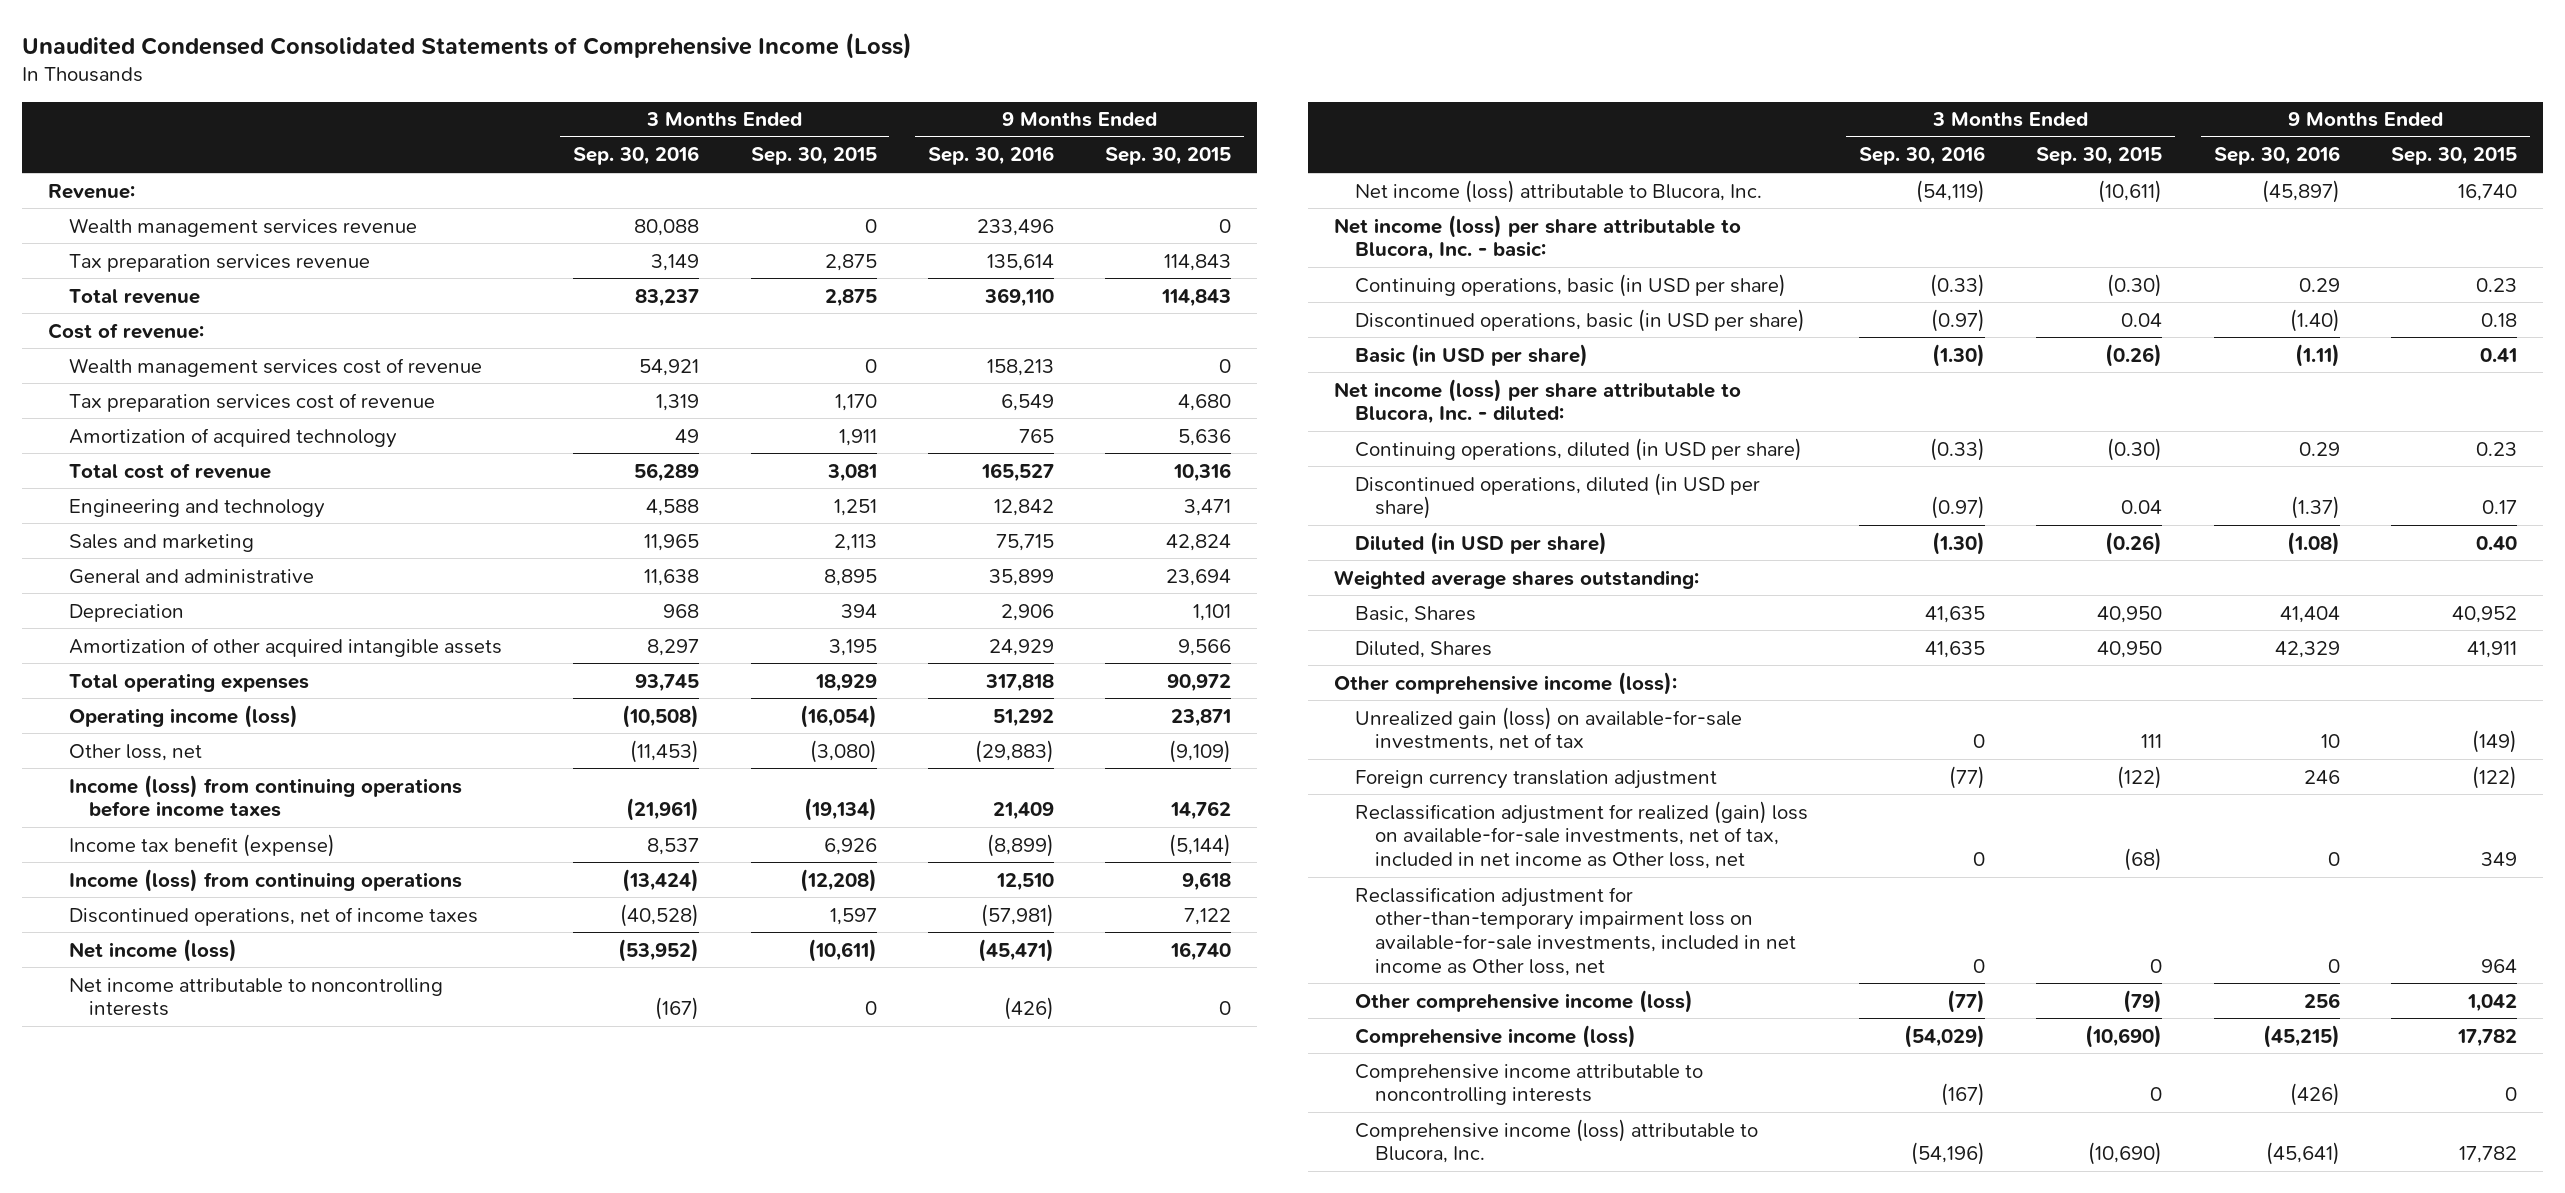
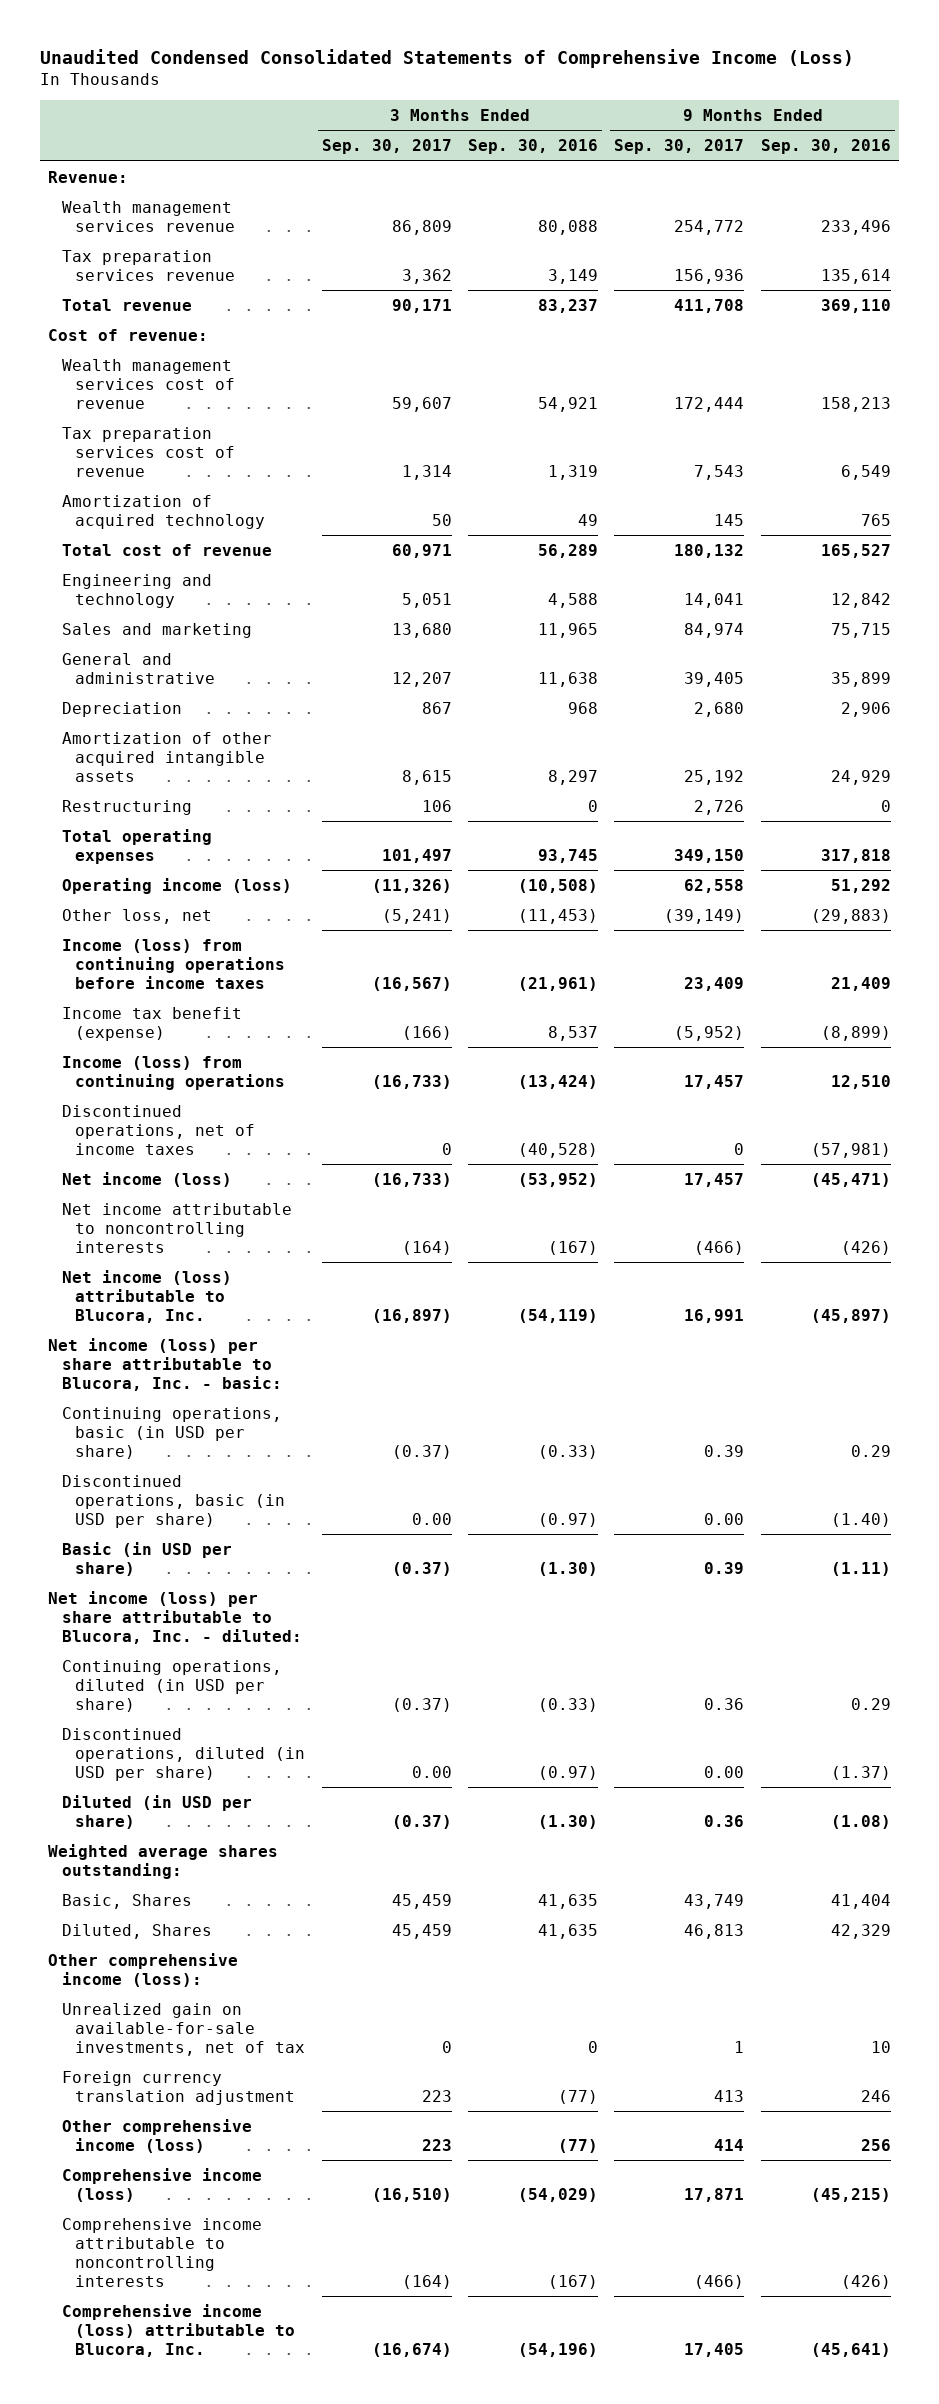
[750,147,877,166] Sep. 30, 2015 -> none
[1105,147,1232,166] Sep. 30, 2015 -> none
none -> [321,139,452,155] Sep. 30, 2017
none -> [614,139,745,155] Sep. 30, 2017
none -> [61,799,192,815] Restructuring
[1354,706,1742,752] Unrealized gain (loss) on available-for-sale investments, net of tax -> [61,2002,306,2056] Unrealized gain on available-for-sale investments, net of tax
[1354,800,1808,870] Reclassification adjustment for realized (gain) loss on available-for-sale investments, net of tax, included in net income as Other loss, net -> none
[1354,886,1797,976] Reclassification adjustment for other-than-temporary impairment loss on available-for-sale investments, included in net income as Other loss, net -> none

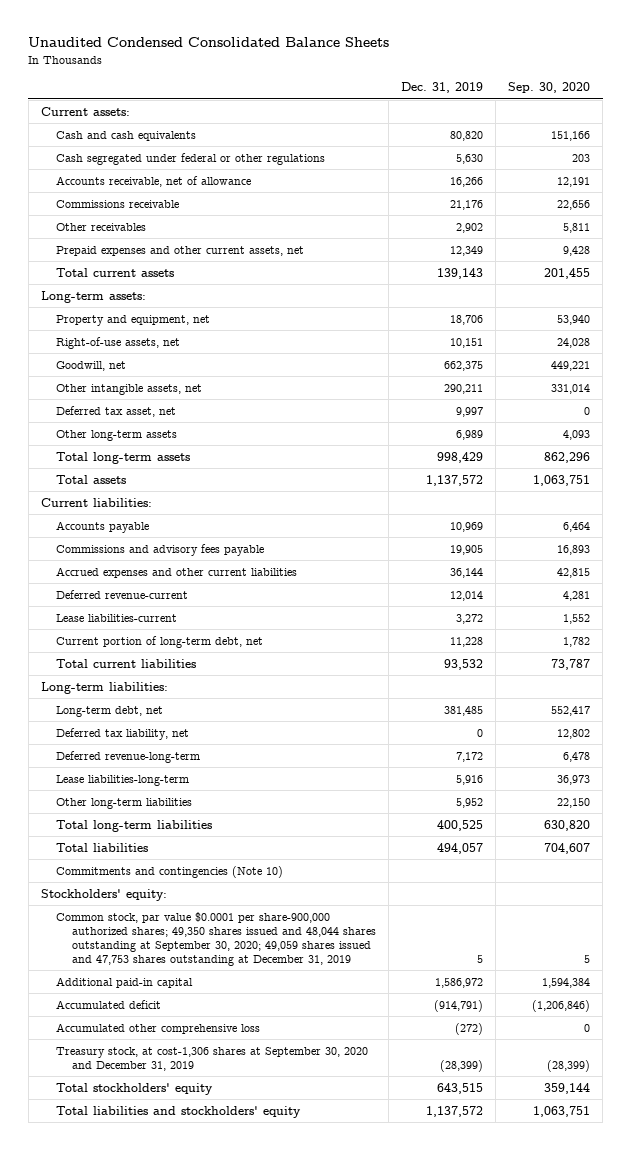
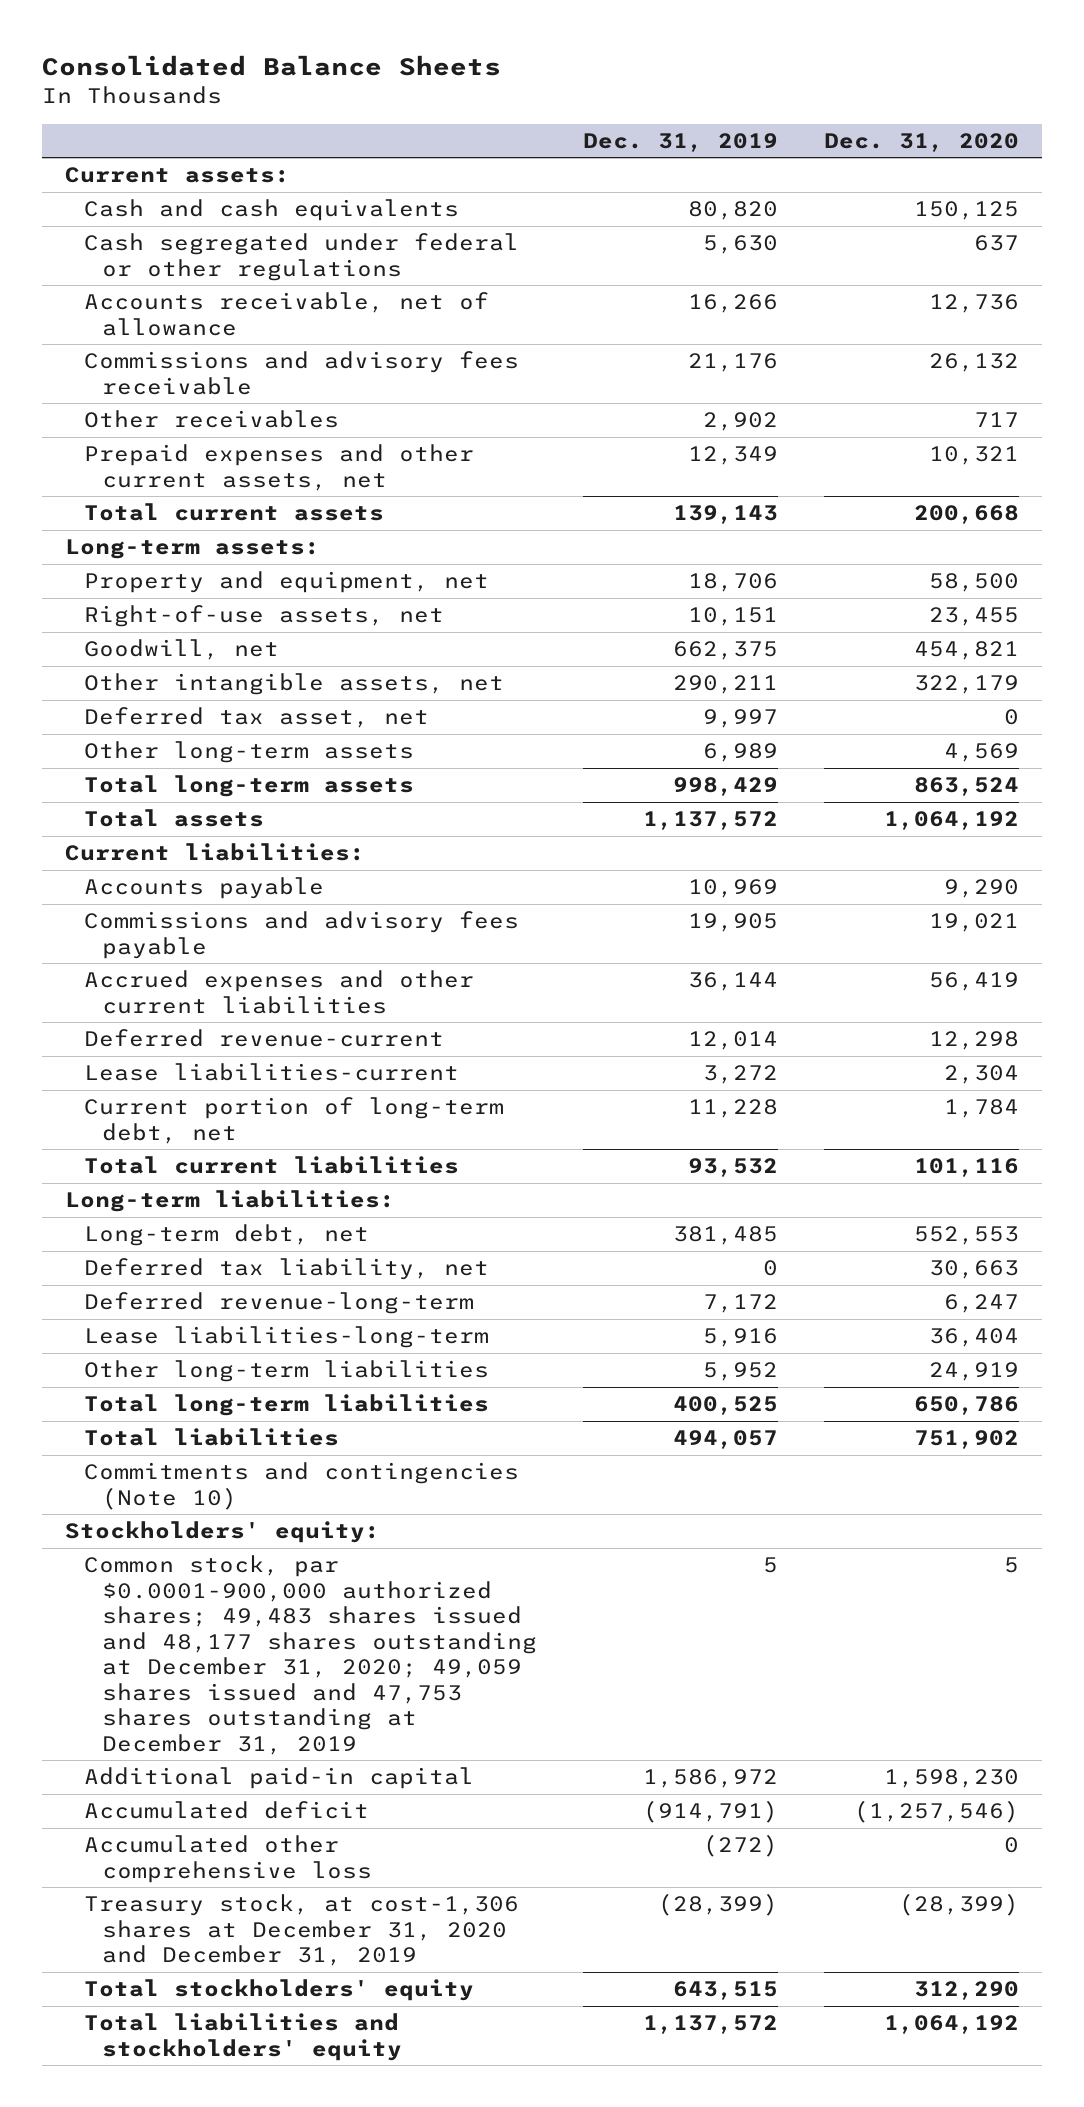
[28,37,390,48] Unaudited Condensed Consolidated Balance Sheets -> [41,54,501,76] Consolidated Balance Sheets
[508,82,591,94] Sep. 30, 2020 -> none
none -> [824,133,1020,153] Dec. 31, 2020
[56,199,180,208] Commissions receivable -> [83,351,519,395] Commissions and advisory fees receivable
[56,911,376,967] Common stock, par value $0.0001 per share-900,000 authorized shares; 49,350 shares issued and 48,044 shares outstanding at September 30, 2020; 49,059 shares issued and 47,753 shares outstanding at December 31, 2019 -> [83,1555,538,1755] Common stock, par $0.0001-900,000 authorized shares; 49,483 shares issued and 48,177 shares outstanding at December 31, 2020; 49,059 shares issued and 47,753 shares outstanding at December 31, 2019
[56,1046,369,1071] Treasury stock, at cost-1,306 shares at September 30, 2020 and December 31, 2019 -> [83,1894,519,1967] Treasury stock, at cost-1,306 shares at December 31, 2020 and December 31, 2019

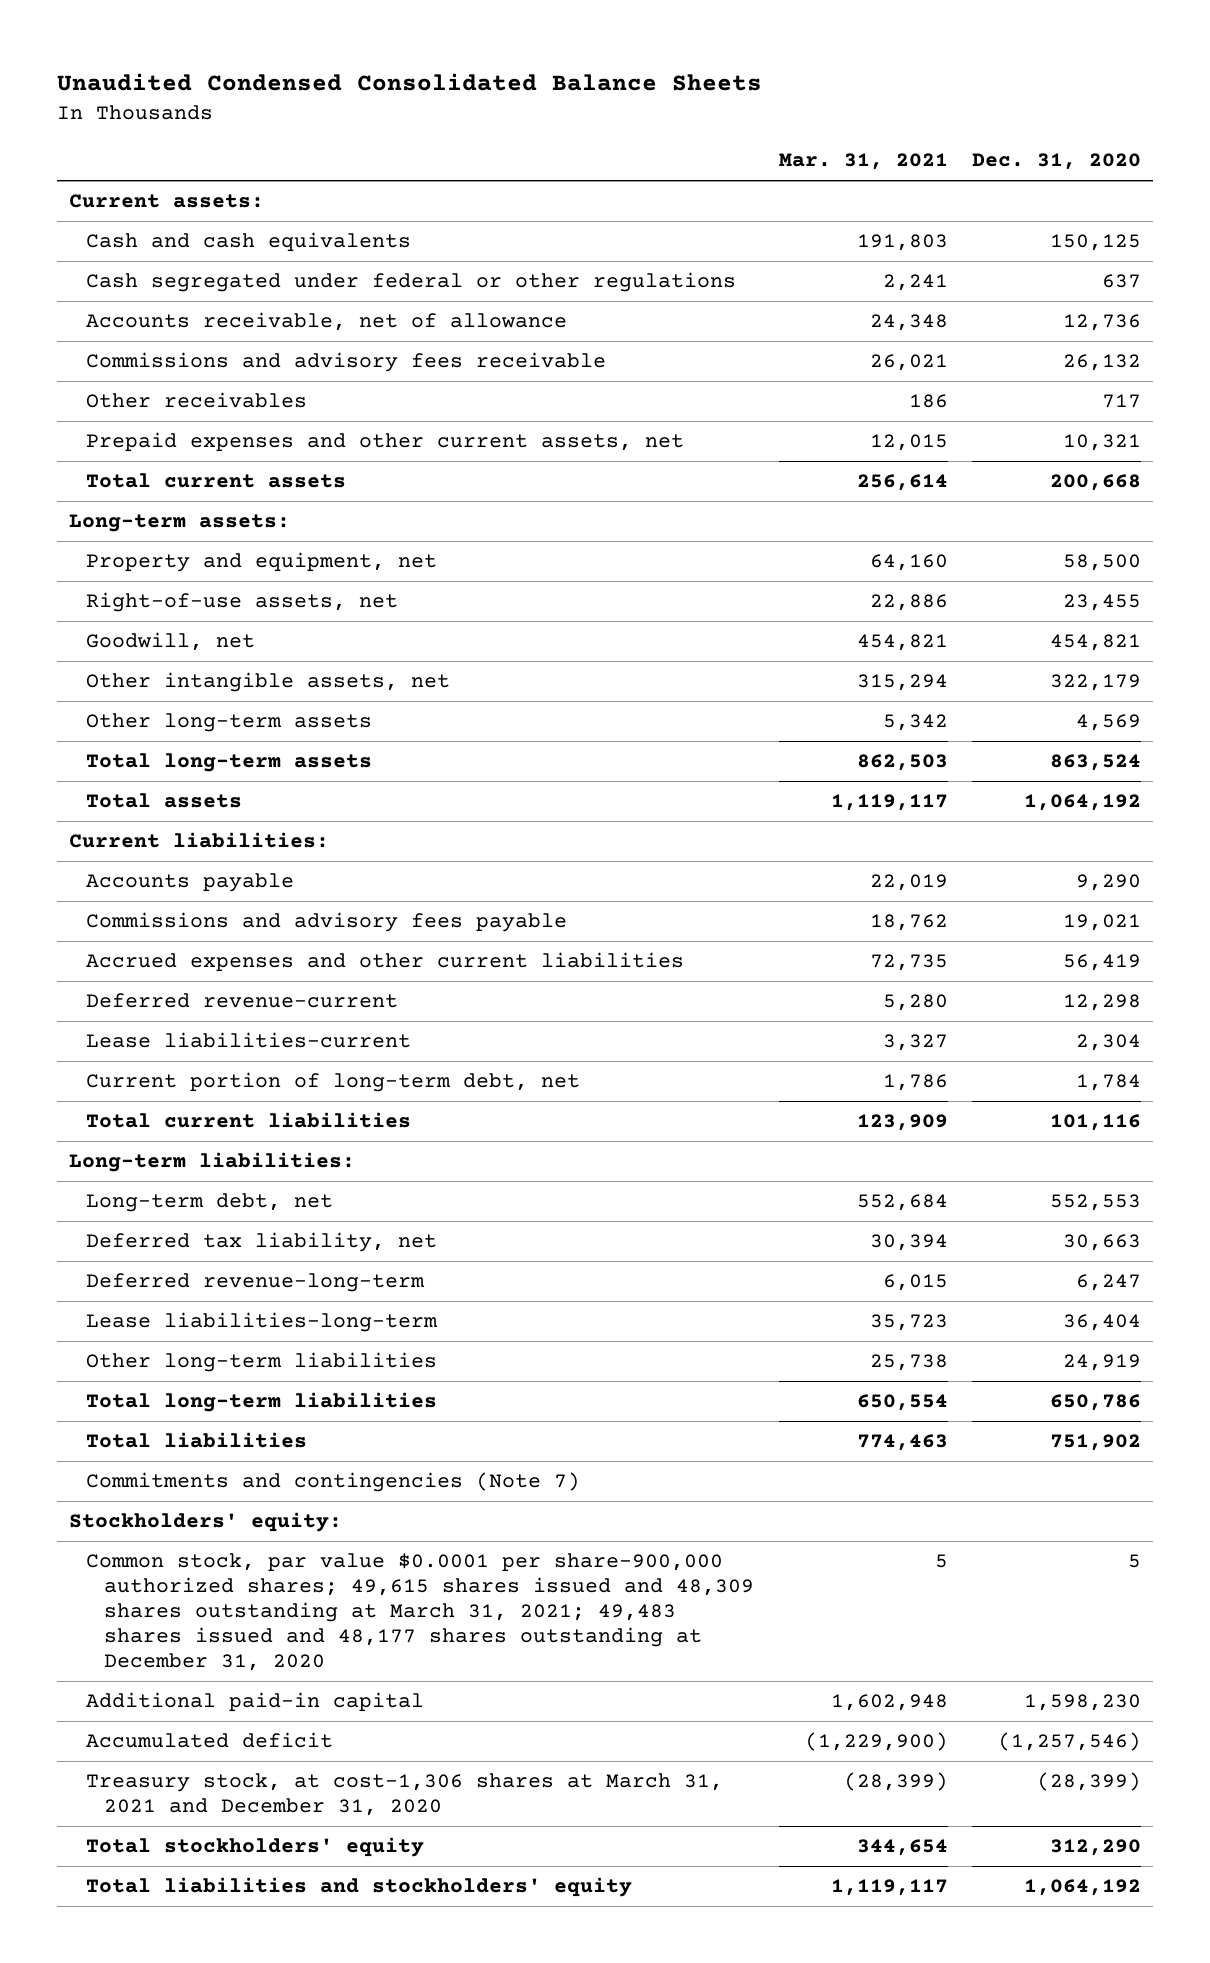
[41,54,501,76] Consolidated Balance Sheets -> [56,72,762,91] Unaudited Condensed Consolidated Balance Sheets
[583,133,779,153] Dec. 31, 2019 -> none
none -> [778,153,948,171] Mar. 31, 2021
[83,707,429,729] Deferred tax asset, net -> none
[83,1462,519,1510] Commitments and contingencies (Note 10) -> [86,1472,581,1493] Commitments and contingencies (Note 7)
[83,1555,538,1755] Common stock, par $0.0001-900,000 authorized shares; 49,483 shares issued and 48,177 shares outstanding at December 31, 2020; 49,059 shares issued and 47,753 shares outstanding at December 31, 2019 -> [86,1553,755,1672] Common stock, par value $0.0001 per share-900,000 authorized shares; 49,615 shares issued and 48,309 shares outstanding at March 31, 2021; 49,483 shares issued and 48,177 shares outstanding at December 31, 2020
[83,1835,373,1883] Accumulated other comprehensive loss -> none
[83,1894,519,1967] Treasury stock, at cost-1,306 shares at December 31, 2020 and December 31, 2019 -> [86,1773,724,1817] Treasury stock, at cost-1,306 shares at March 31, 2021 and December 31, 2020

